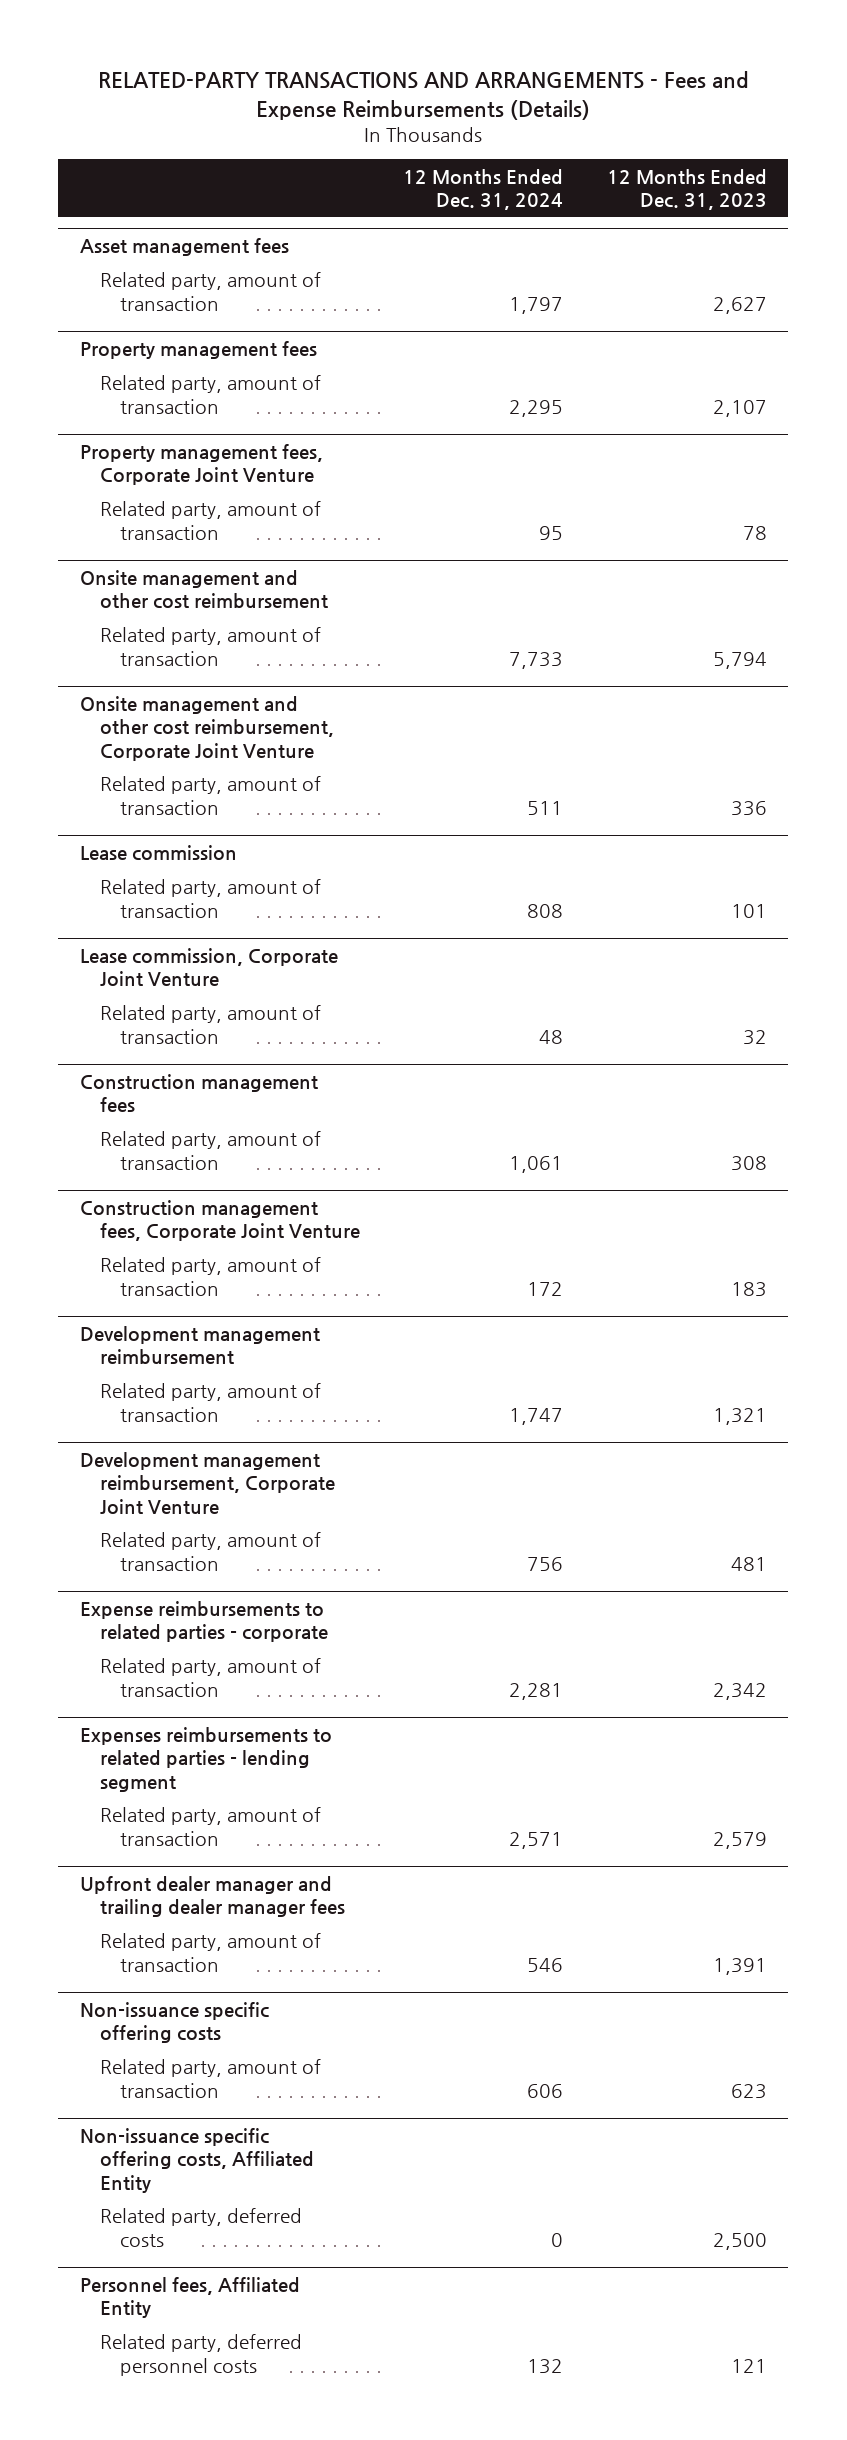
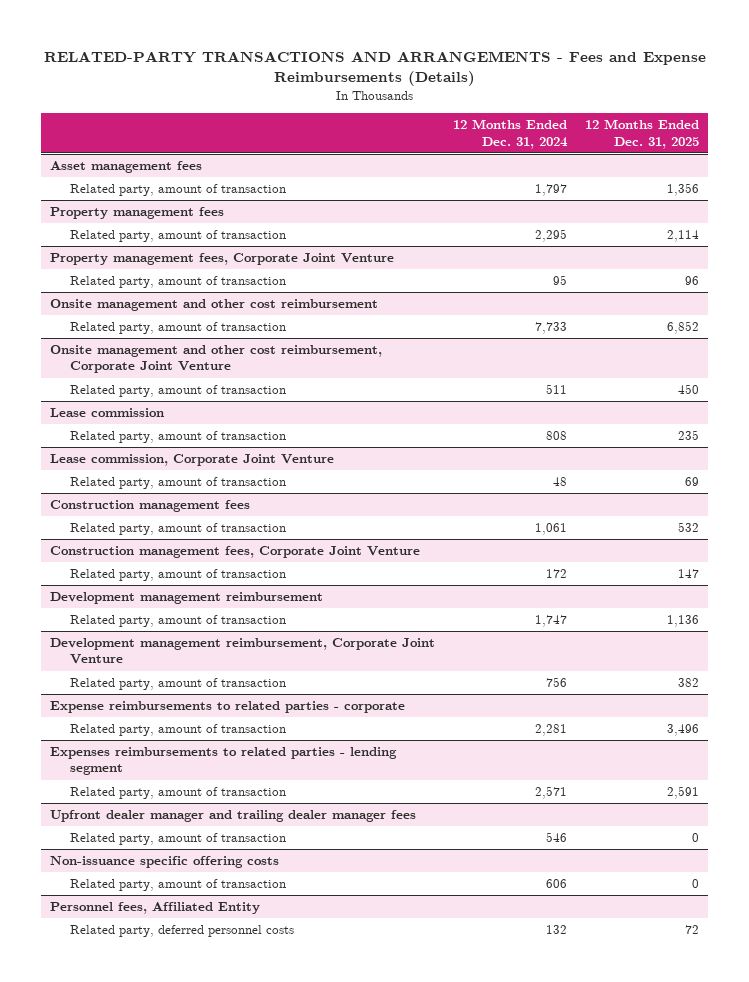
[606,168,767,210] 12 Months Ended Dec. 31, 2023 -> none
none -> [585,119,700,149] 12 Months Ended Dec. 31, 2025
[79,2128,314,2193] Non-issuance specific offering costs, Affiliated Entity -> none
[99,2208,302,2247] Related party, deferred costs -> none

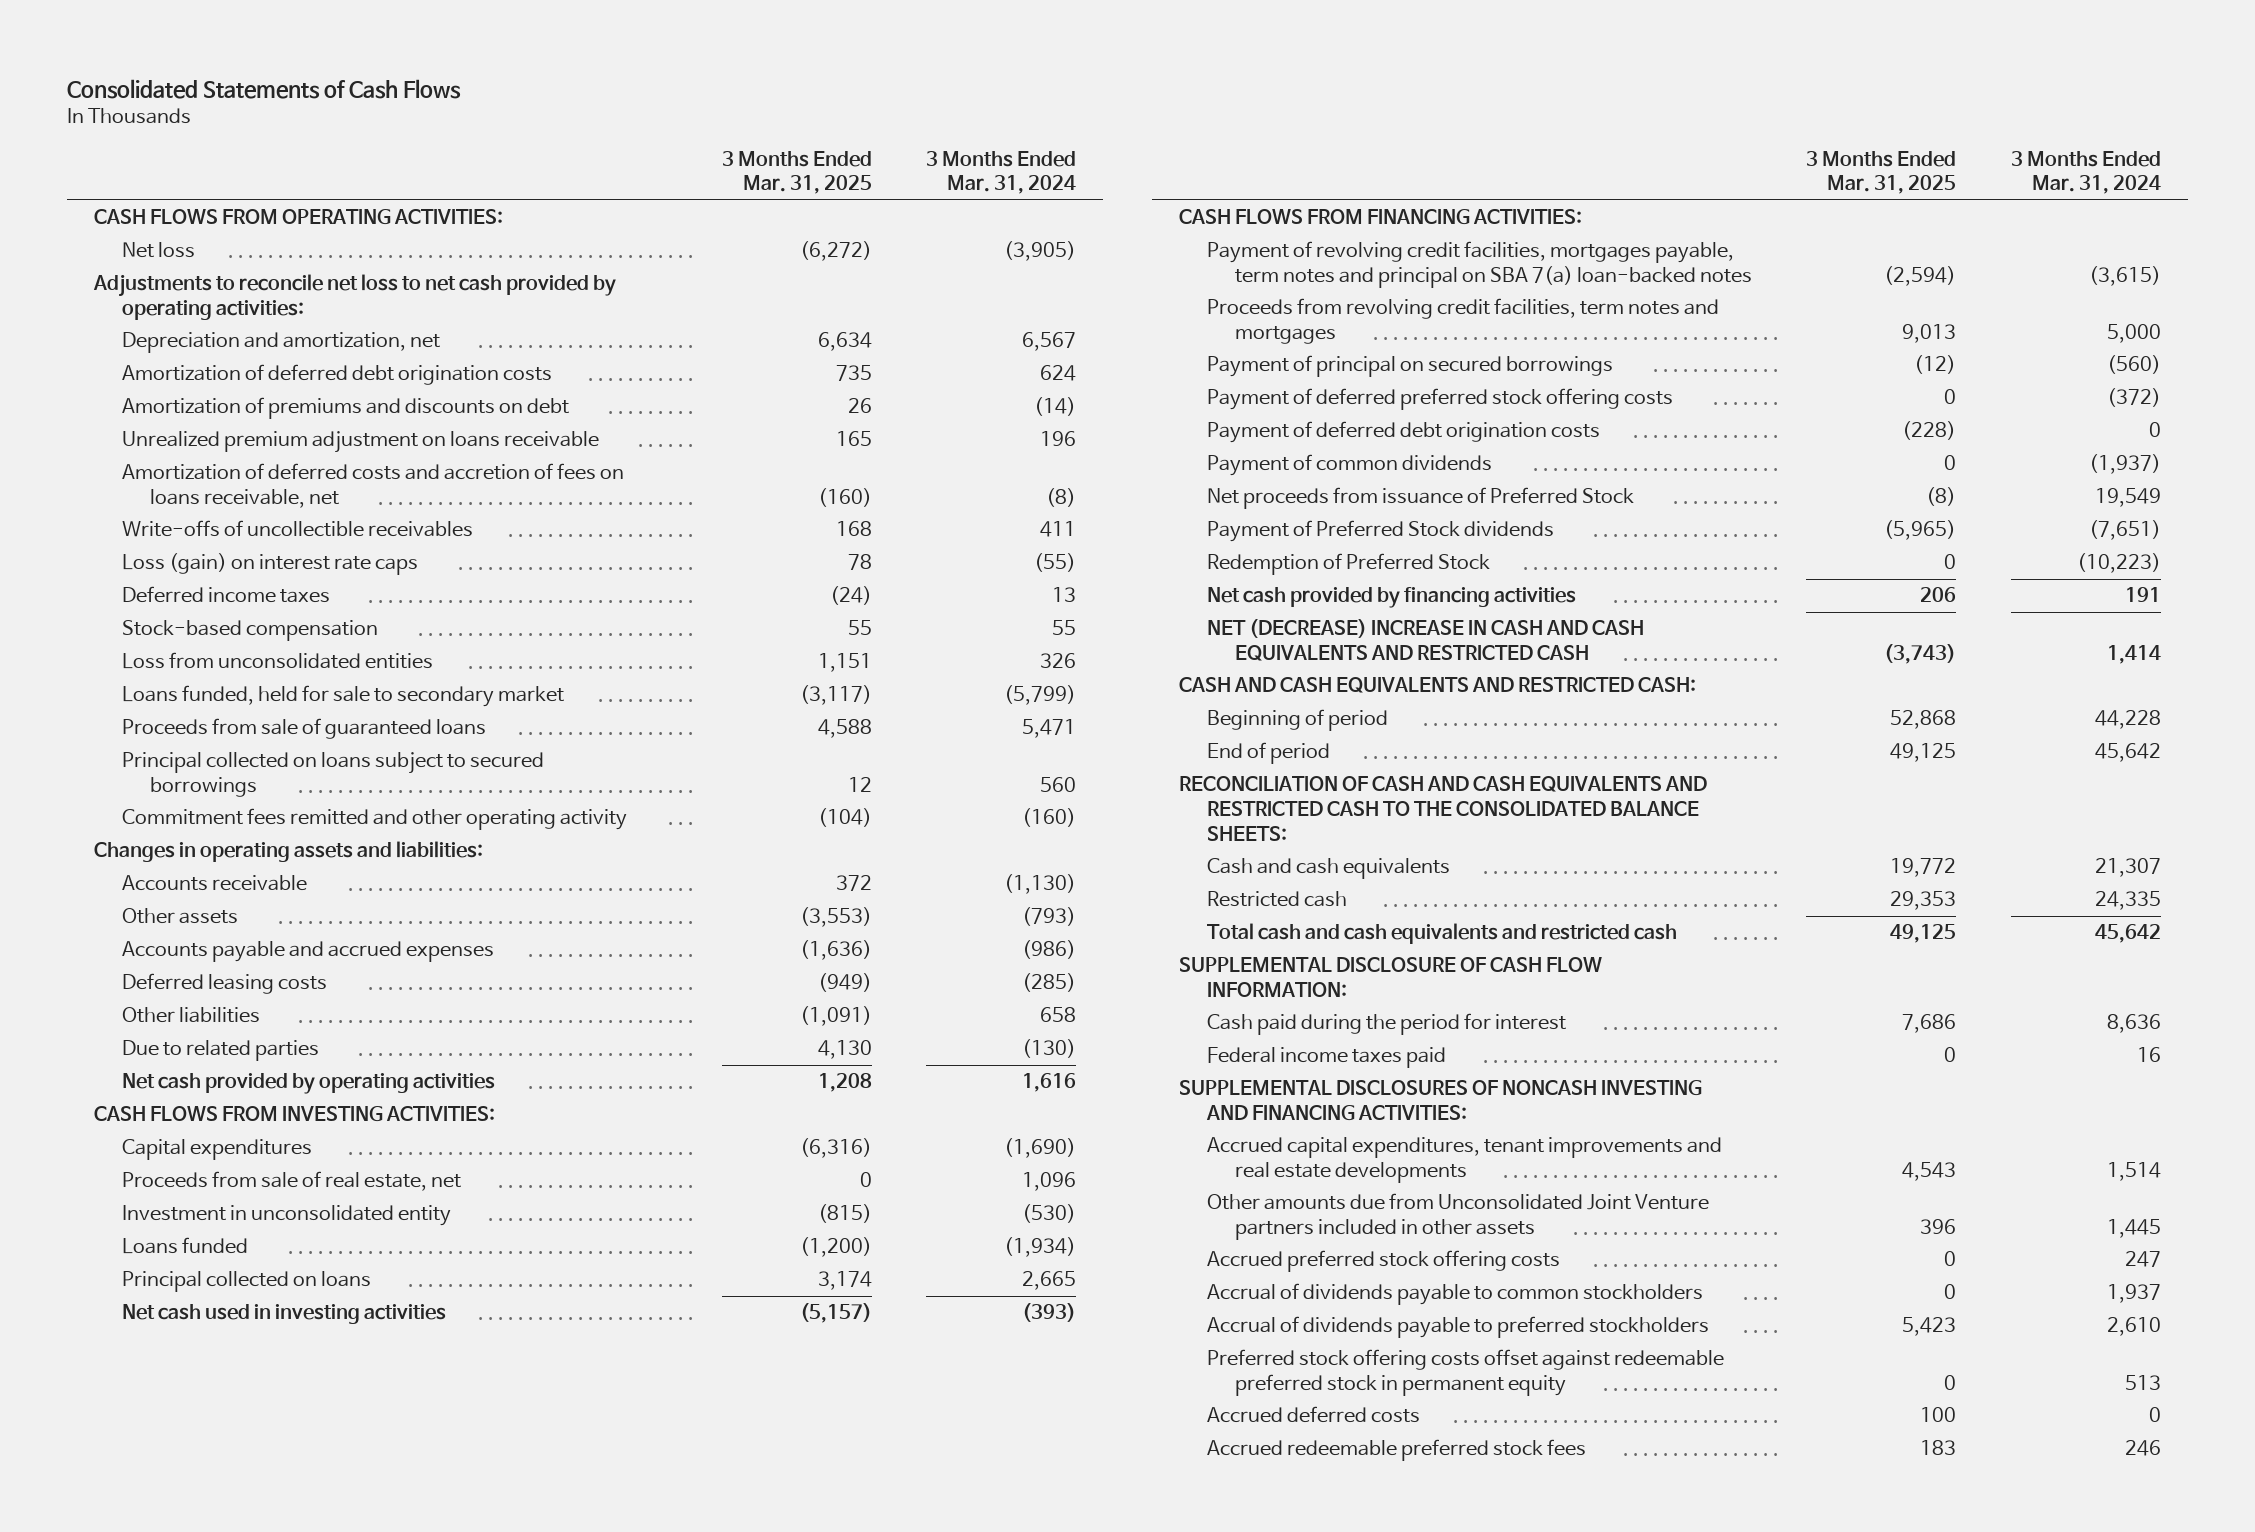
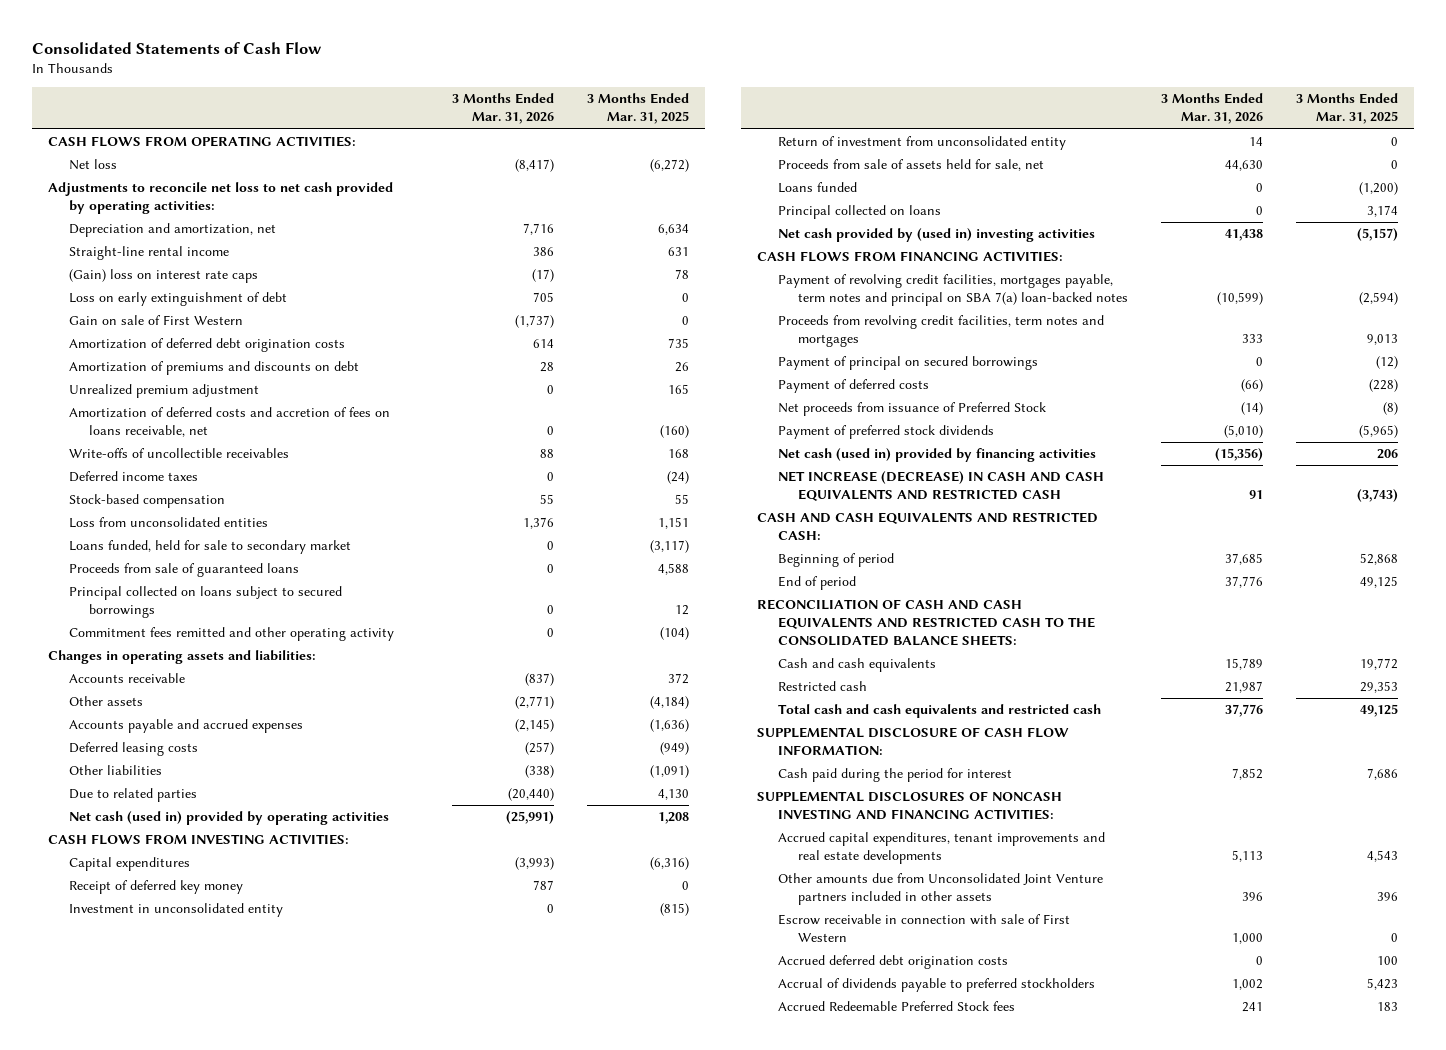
[67,79,462,100] Consolidated Statements of Cash Flows -> [31,41,322,54] Consolidated Statements of Cash Flow
[926,150,1077,195] 3 Months Ended Mar. 31, 2024 -> none
none -> [452,93,555,125] 3 Months Ended Mar. 31, 2026
none -> [68,246,229,261] Straight-line rental income
none -> [68,269,258,284] (Gain) loss on interest rate caps
none -> [68,292,287,307] Loss on early extinguishment of debt
none -> [68,315,243,326] Gain on sale of First Western
[122,431,600,454] Unrealized premium adjustment on loans receivable -> [68,384,259,399] Unrealized premium adjustment
[122,553,419,576] Loss (gain) on interest rate caps -> none
[799,907,872,928] (3,553) -> [650,696,690,710] (4,184)
[122,1073,496,1095] Net cash provided by operating activities -> [68,811,389,826] Net cash (used in) provided by operating activities
[122,1171,462,1192] Proceeds from sale of real estate, net -> none
none -> [68,880,243,895] Receipt of deferred key money
none -> [777,136,1066,151] Return of investment from unconsolidated entity
none -> [777,159,1044,172] Proceeds from sale of assets held for sale, net
[122,1304,447,1325] Net cash used in investing activities -> [777,228,1095,243] Net cash provided by (used in) investing activities
[1206,388,1673,411] Payment of deferred preferred stock offering costs -> none
[1206,454,1492,477] Payment of common dividends -> none
[1206,421,1600,444] Payment of deferred debt origination costs -> [777,379,929,394] Payment of deferred costs
[1206,553,1490,576] Redemption of Preferred Stock -> none
[1206,520,1554,543] Payment of Preferred Stock dividends -> [777,425,994,440] Payment of preferred stock dividends
[1206,587,1576,609] Net cash provided by financing activities -> [777,448,1096,463] Net cash (used in) provided by financing activities
[1206,619,1644,661] NET (DECREASE) INCREASE IN CASH AND CASH EQUIVALENTS AND RESTRICTED CASH -> [777,471,1104,502] NET INCREASE (DECREASE) IN CASH AND CASH EQUIVALENTS AND RESTRICTED CASH
[1206,1047,1446,1069] Federal income taxes paid -> none
[1206,1250,1560,1273] Accrued preferred stock offering costs -> none
[1206,1283,1703,1306] Accrual of dividends payable to common stockholders -> none
none -> [777,914,1070,943] Escrow receivable in connection with sale of First Western
none -> [777,955,1008,970] Accrued deferred debt origination costs
[1206,1349,1724,1396] Preferred stock offering costs offset against redeemable preferred stock in permanent equity -> none
[1206,1406,1420,1424] Accrued deferred costs -> none
[1206,1439,1586,1462] Accrued redeemable preferred stock fees -> [777,1001,1015,1012] Accrued Redeemable Preferred Stock fees

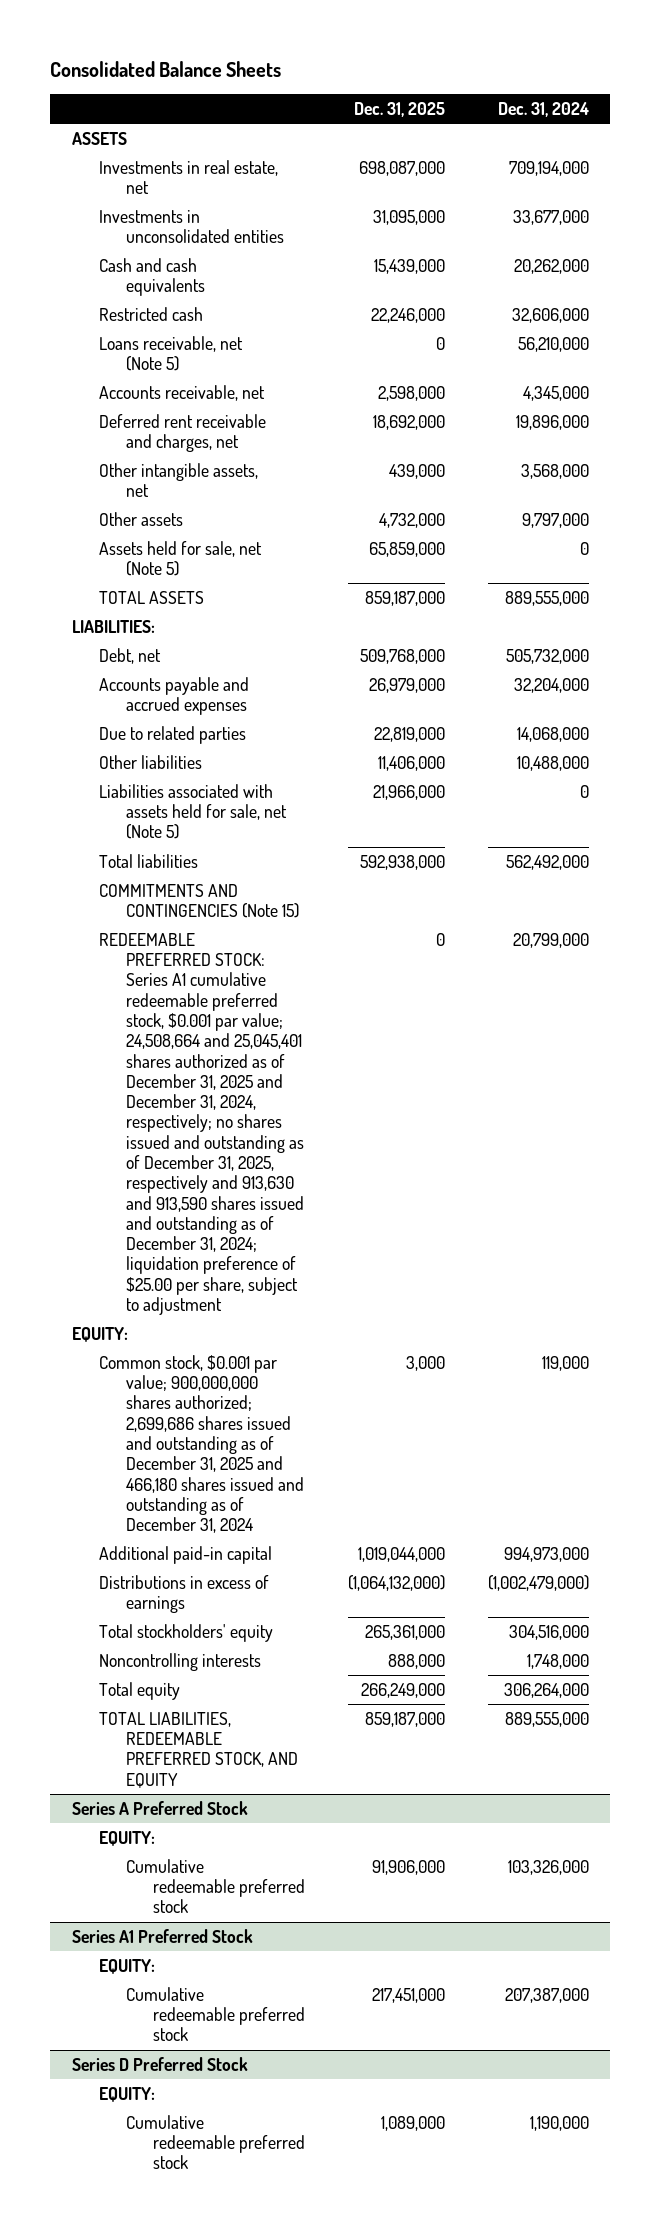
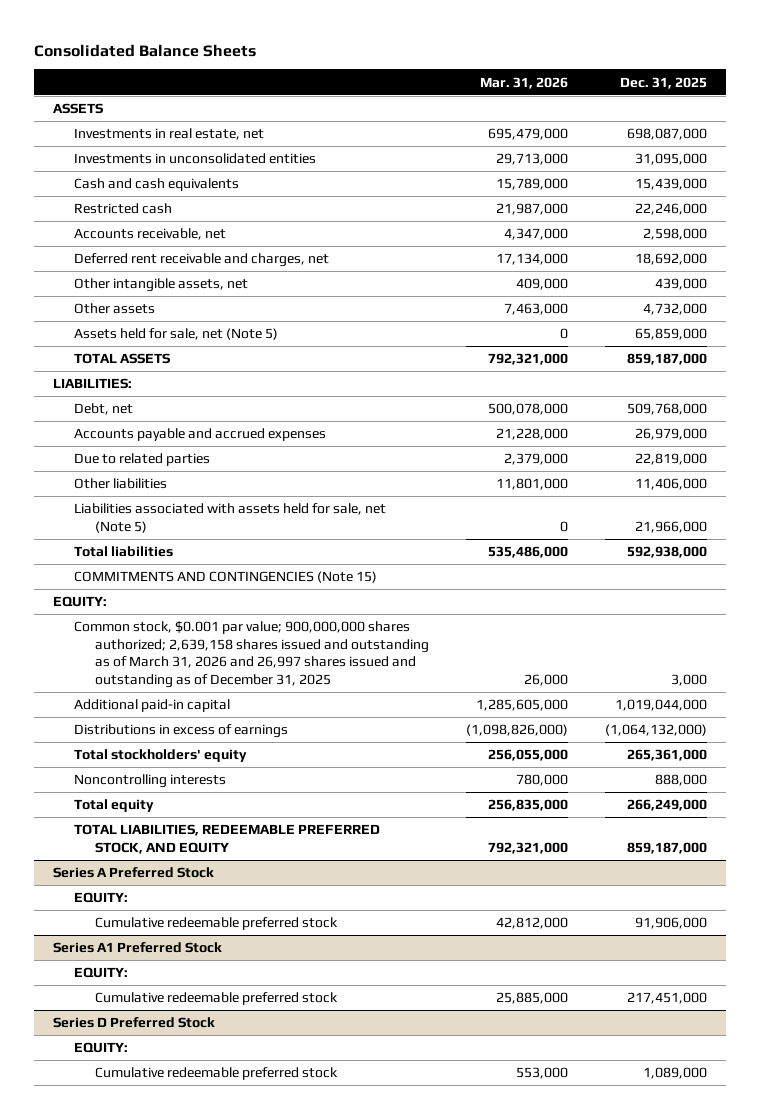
[497,102,589,118] Dec. 31, 2024 -> none
none -> [479,76,568,89] Mar. 31, 2026
[98,335,243,372] Loans receivable, net (Note 5) -> none
[98,932,304,1316] REDEEMABLE PREFERRED STOCK: Series A1 cumulative redeemable preferred stock, $0.001 par value; 24,508,664 and 25,045,401 shares authorized as of December 31, 2025 and December 31, 2024, respectively; no shares issued and outstanding as of December 31, 2025, respectively and 913,630 and 913,590 shares issued and outstanding as of December 31, 2024; liquidation preference of $25.00 per share, subject to adjustment -> none
[98,1354,304,1534] Common stock, $0.001 par value; 900,000,000 shares authorized; 2,699,686 shares issued and outstanding as of December 31, 2025 and 466,180 shares issued and outstanding as of December 31, 2024 -> [73,621,429,688] Common stock, $0.001 par value; 900,000,000 shares authorized; 2,639,158 shares issued and outstanding as of March 31, 2026 and 26,997 shares issued and outstanding as of December 31, 2025

